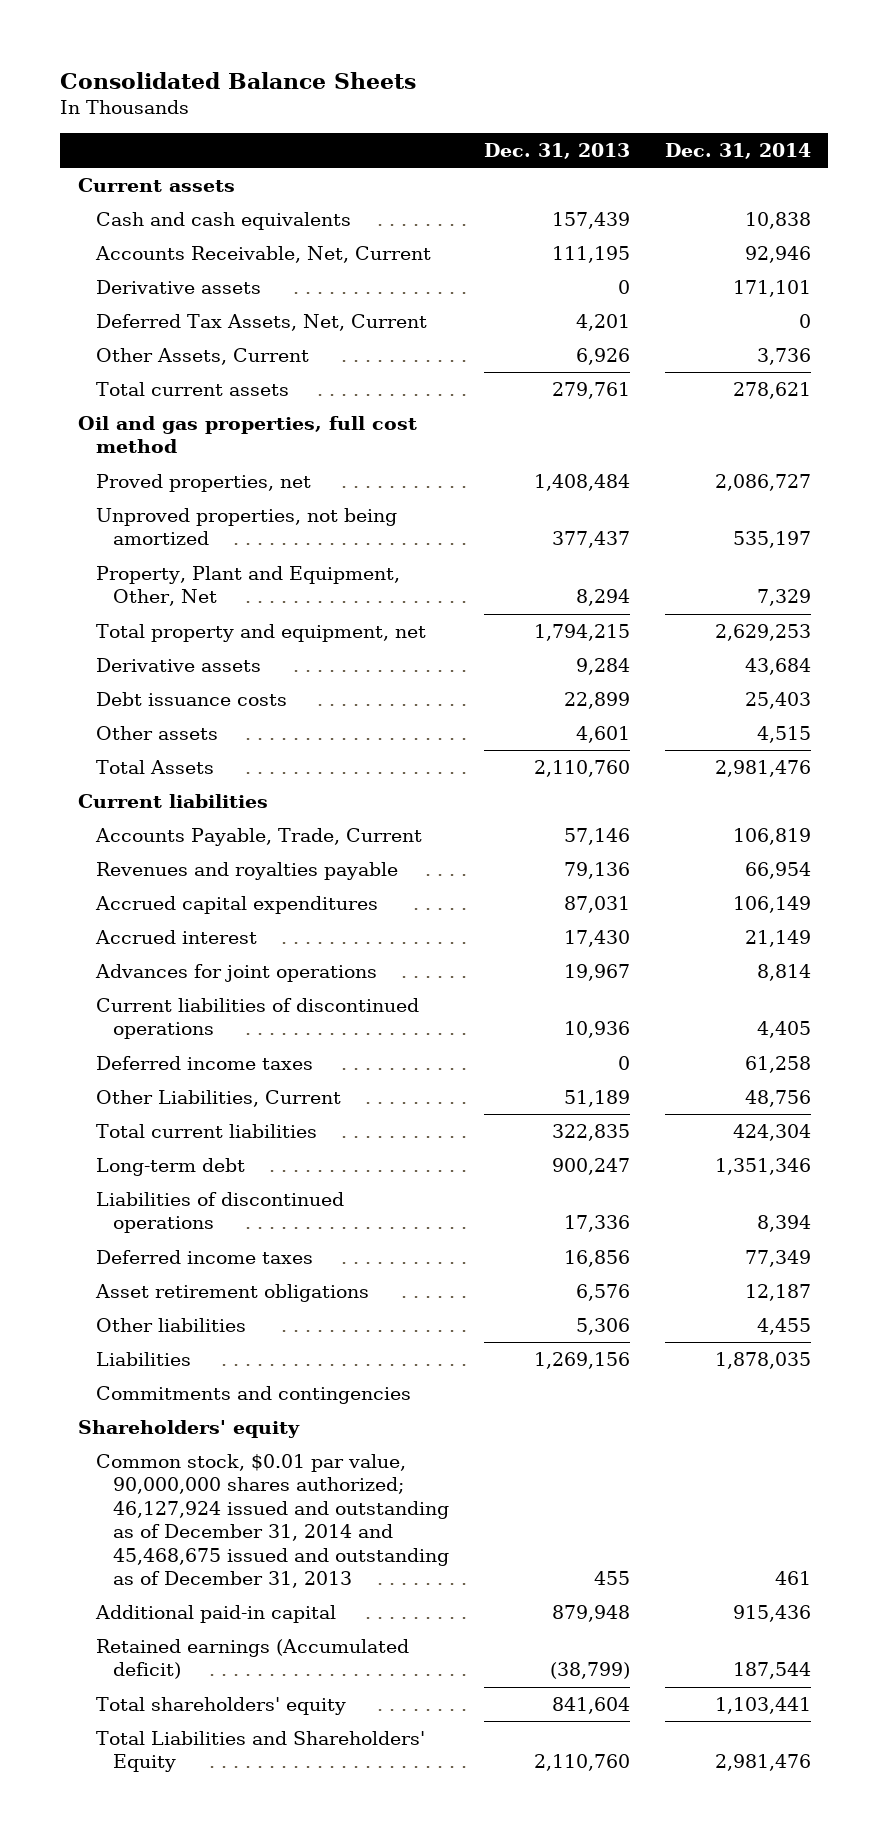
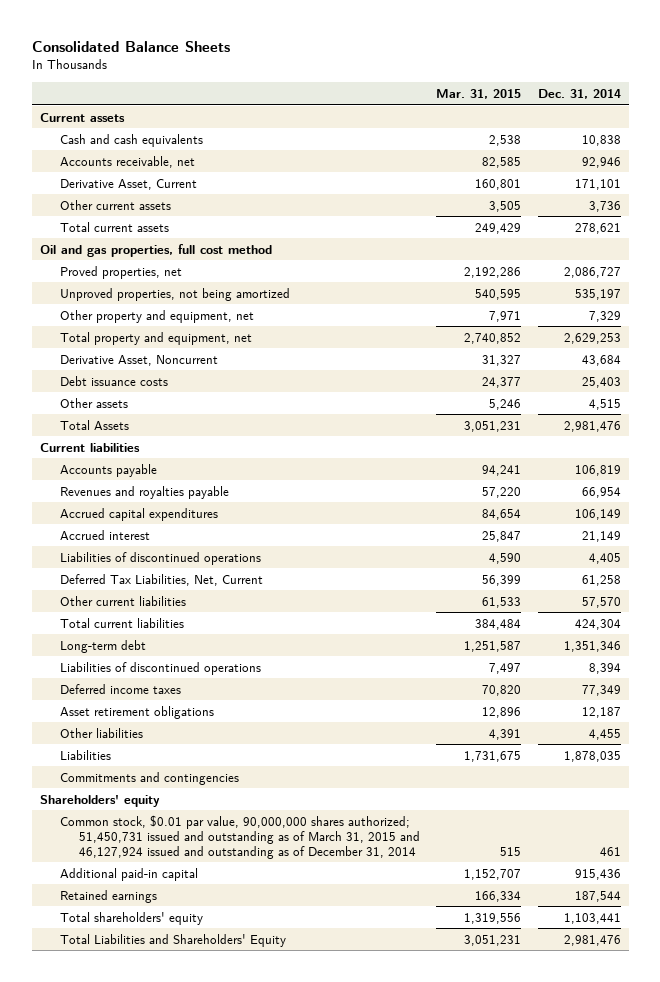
[484,142,631,159] Dec. 31, 2013 -> none
none -> [436,89,522,100] Mar. 31, 2015
[95,314,427,332] Deferred Tax Assets, Net, Current -> none
[94,246,431,264] Accounts Receivable, Net, Current -> [59,155,195,168] Accounts receivable, net
[95,280,261,295] Derivative assets -> [59,178,197,190] Derivative Asset, Current
[95,348,309,366] Other Assets, Current -> [59,199,171,210] Other current assets
[95,566,400,607] Property, Plant and Equipment, Other, Net -> [59,309,254,323] Other property and equipment, net
[95,658,261,673] Derivative assets -> [59,354,218,366] Derivative Asset, Noncurrent
[94,828,422,847] Accounts Payable, Trade, Current -> [59,463,157,477] Accounts payable
[94,964,377,983] Advances for joint operations -> none
[95,998,419,1040] Current liabilities of discontinued operations -> [59,551,261,565] Liabilities of discontinued operations
[95,1056,313,1071] Deferred income taxes -> [59,573,263,586] Deferred Tax Liabilities, Net, Current
[95,1090,341,1108] Other Liabilities, Current -> [59,595,186,606] Other current liabilities
[745,1090,812,1108] 48,756 -> [581,596,621,608] 57,570
[95,1454,450,1588] Common stock, $0.01 par value, 90,000,000 shares authorized; 46,127,924 issued and outstanding as of December 31, 2014 and 45,468,675 issued and outstanding as of December 31, 2013 -> [59,814,421,859] Common stock, $0.01 par value, 90,000,000 shares authorized; 51,450,731 issued and outstanding as of March 31, 2015 and 46,127,924 issued and outstanding as of December 31, 2014
[95,1639,409,1680] Retained earnings (Accumulated deficit) -> [59,889,157,903] Retained earnings

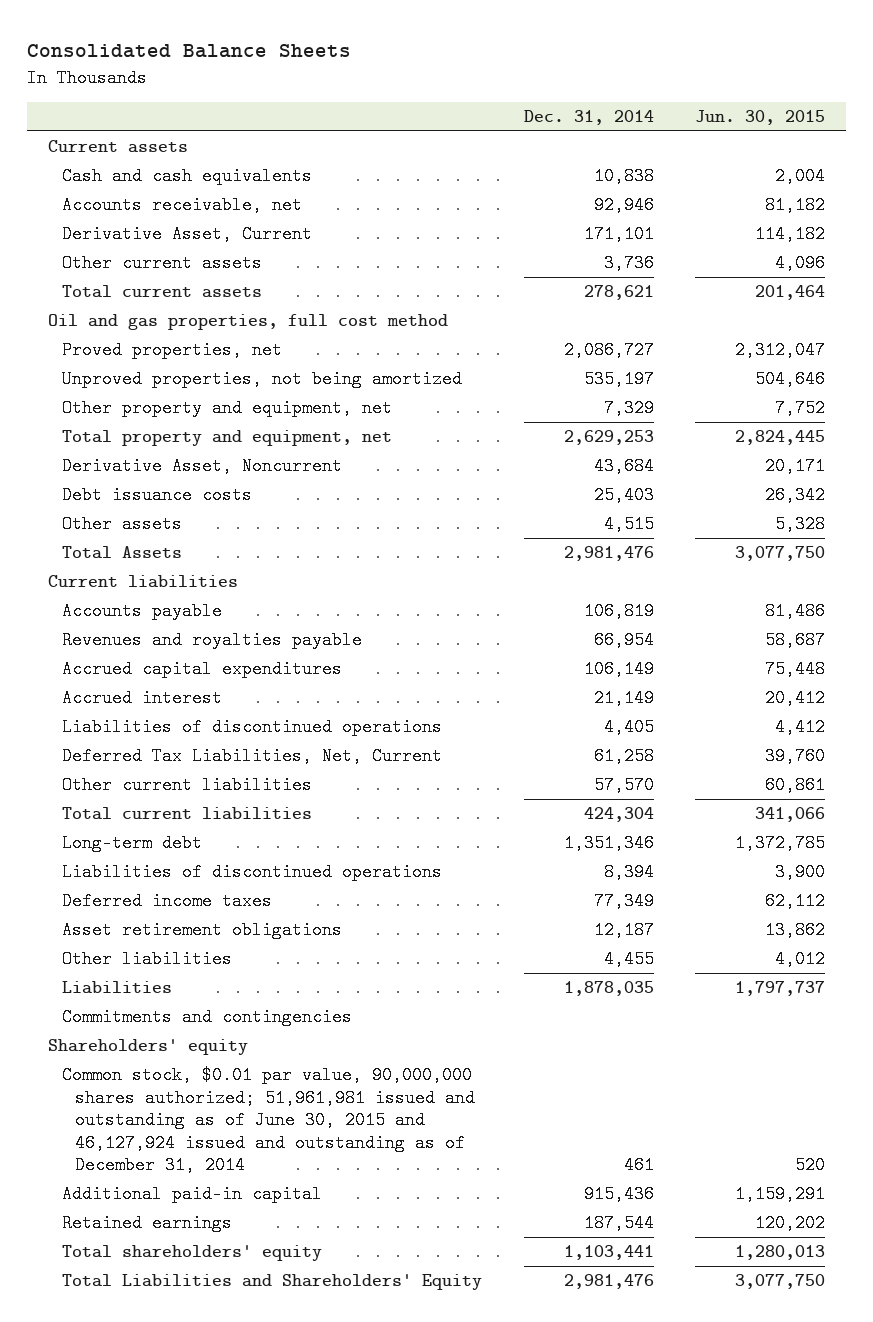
[436,89,522,100] Mar. 31, 2015 -> none
none -> [695,109,826,125] Jun. 30, 2015
[59,814,421,859] Common stock, $0.01 par value, 90,000,000 shares authorized; 51,450,731 issued and outstanding as of March 31, 2015 and 46,127,924 issued and outstanding as of December 31, 2014 -> [61,1066,476,1175] Common stock, $0.01 par value, 90,000,000 shares authorized; 51,961,981 issued and outstanding as of June 30, 2015 and 46,127,924 issued and outstanding as of December 31, 2014

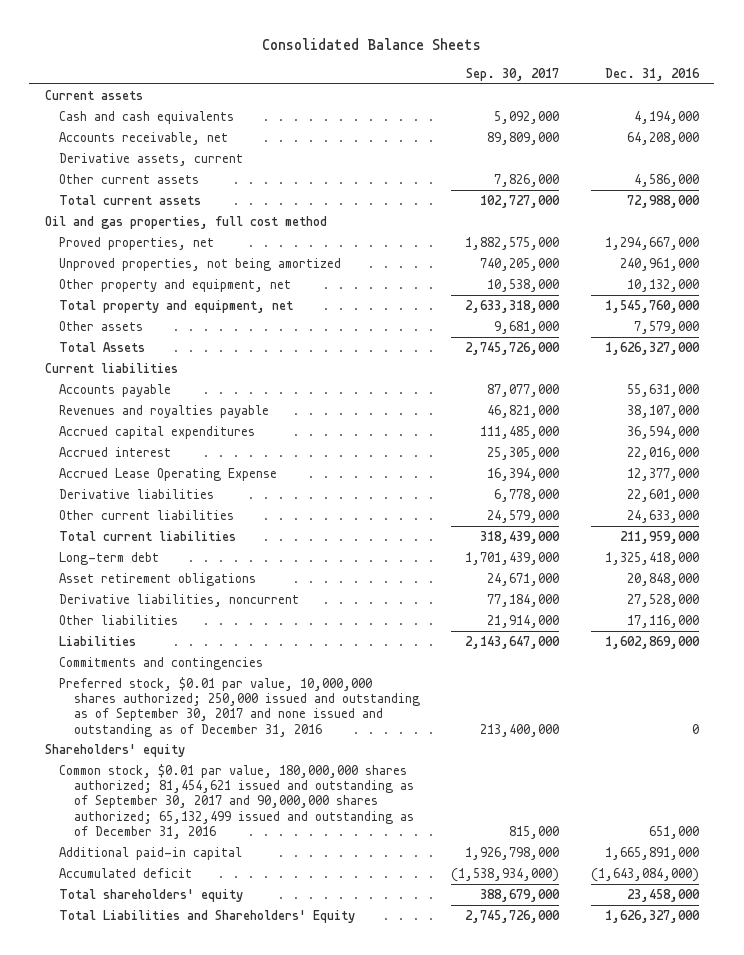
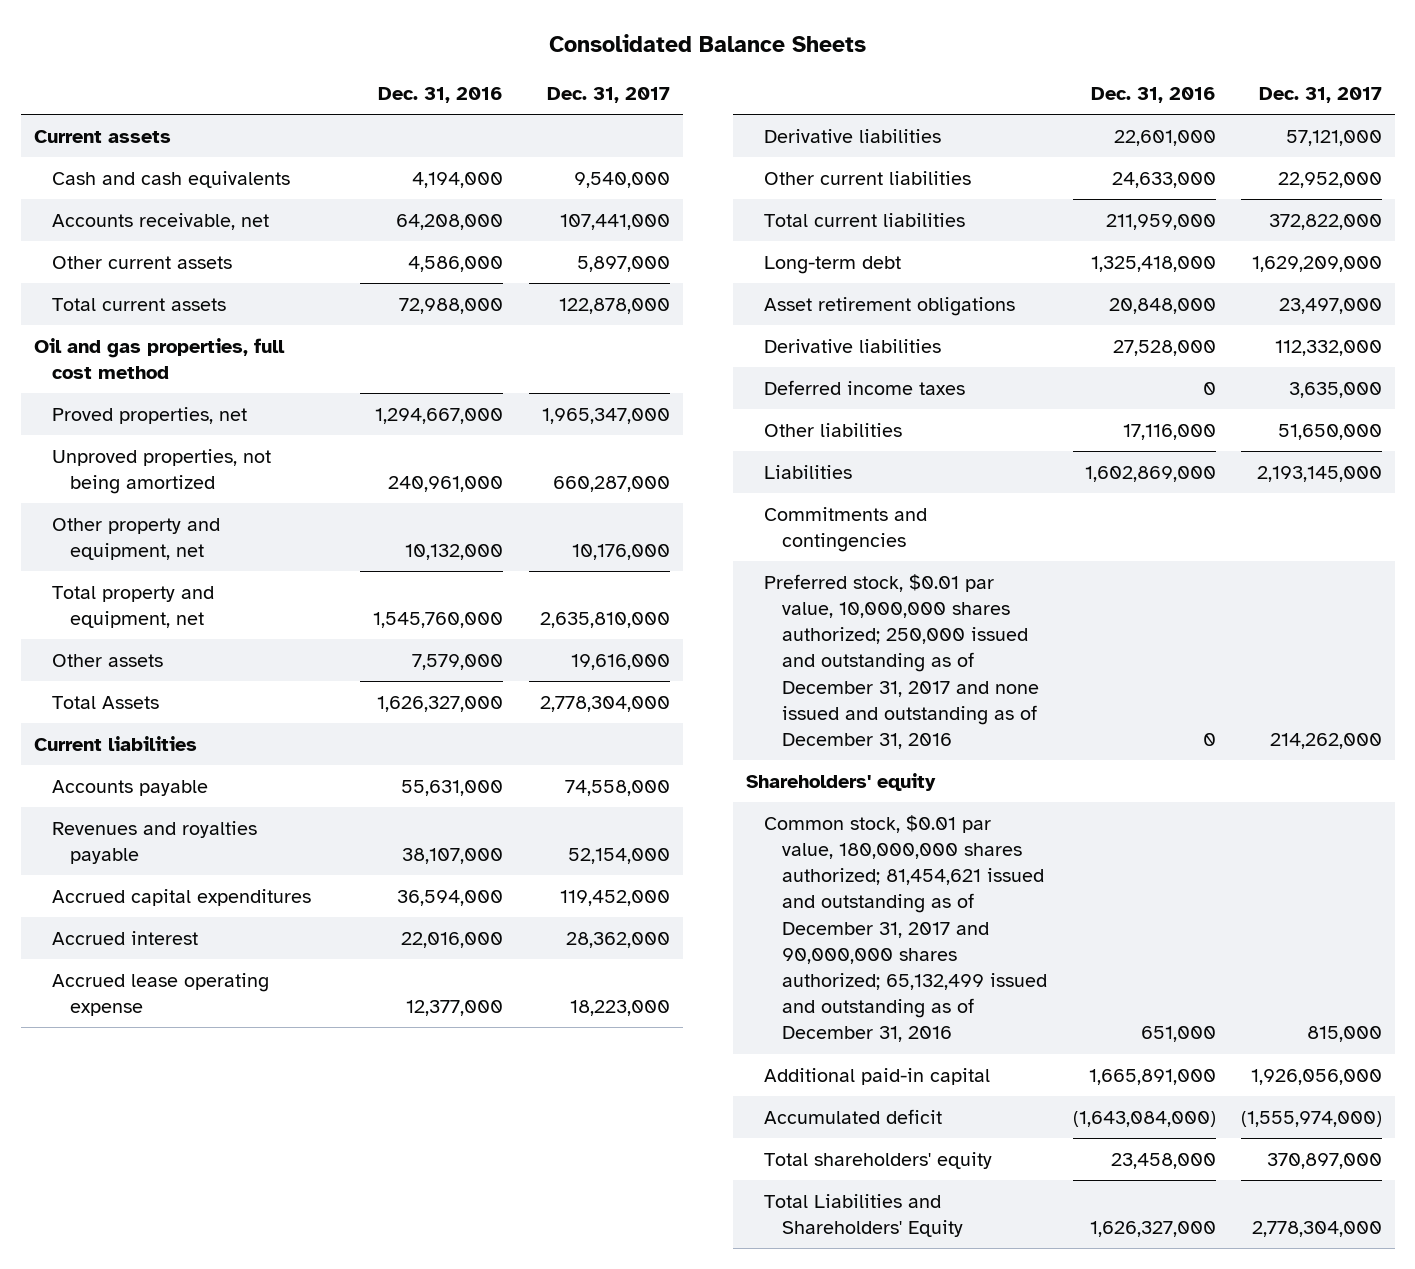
[466,67,560,81] Sep. 30, 2017 -> none
none -> [546,87,670,104] Dec. 31, 2017
[59,152,244,166] Derivative assets, current -> none
[59,467,278,481] Accrued Lease Operating Expense -> [51,972,269,1016] Accrued lease operating expense
[59,593,300,607] Derivative liabilities, noncurrent -> [763,338,941,353] Derivative liabilities
none -> [763,379,965,395] Deferred income taxes
[59,676,420,737] Preferred stock, $0.01 par value, 10,000,000 shares authorized; 250,000 issued and outstanding as of September 30, 2017 and none issued and outstanding as of December 31, 2016 -> [763,573,1040,750] Preferred stock, $0.01 par value, 10,000,000 shares authorized; 250,000 issued and outstanding as of December 31, 2017 and none issued and outstanding as of December 31, 2016
[59,763,414,839] Common stock, $0.01 par value, 180,000,000 shares authorized; 81,454,621 issued and outstanding as of September 30, 2017 and 90,000,000 shares authorized; 65,132,499 issued and outstanding as of December 31, 2016 -> [763,814,1048,1043] Common stock, $0.01 par value, 180,000,000 shares authorized; 81,454,621 issued and outstanding as of December 31, 2017 and 90,000,000 shares authorized; 65,132,499 issued and outstanding as of December 31, 2016

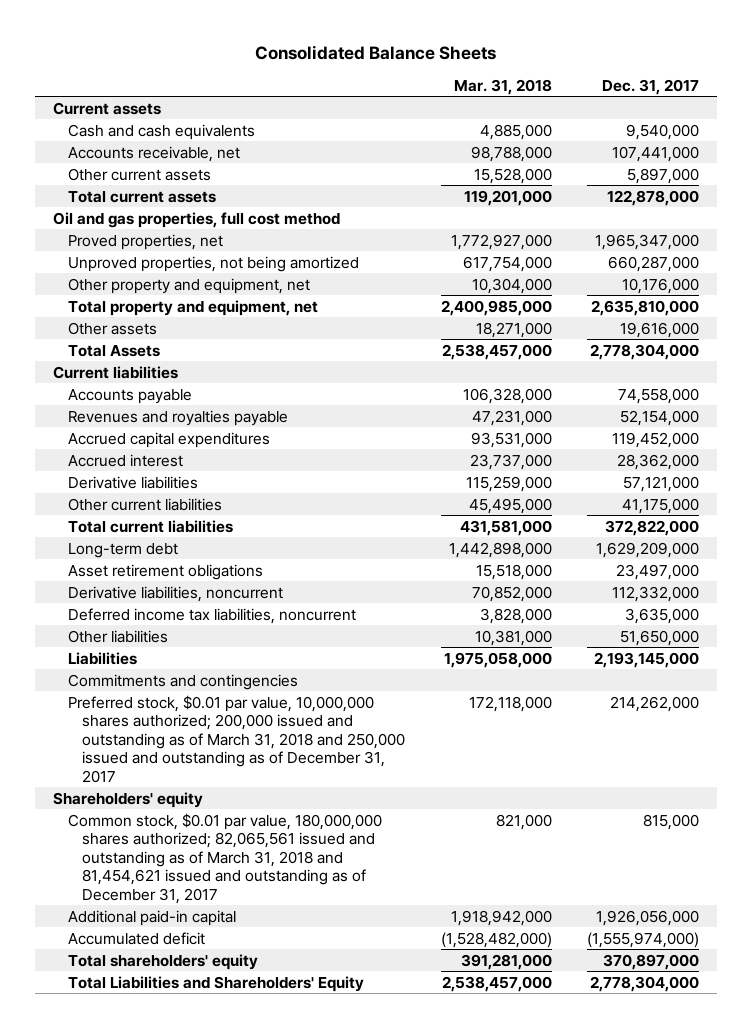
[378,87,504,104] Dec. 31, 2016 -> none
none -> [453,78,552,95] Mar. 31, 2018
[51,972,269,1016] Accrued lease operating expense -> none
[1277,171,1382,188] 22,952,000 -> [622,497,700,514] 41,175,000
[763,338,941,353] Derivative liabilities -> [67,585,283,602] Derivative liabilities, noncurrent
[763,379,965,395] Deferred income taxes -> [67,607,356,624] Deferred income tax liabilities, noncurrent
[763,573,1040,750] Preferred stock, $0.01 par value, 10,000,000 shares authorized; 250,000 issued and outstanding as of December 31, 2017 and none issued and outstanding as of December 31, 2016 -> [67,694,406,783] Preferred stock, $0.01 par value, 10,000,000 shares authorized; 200,000 issued and outstanding as of March 31, 2018 and 250,000 issued and outstanding as of December 31, 2017
[763,814,1048,1043] Common stock, $0.01 par value, 180,000,000 shares authorized; 81,454,621 issued and outstanding as of December 31, 2017 and 90,000,000 shares authorized; 65,132,499 issued and outstanding as of December 31, 2016 -> [67,812,382,904] Common stock, $0.01 par value, 180,000,000 shares authorized; 82,065,561 issued and outstanding as of March 31, 2018 and 81,454,621 issued and outstanding as of December 31, 2017

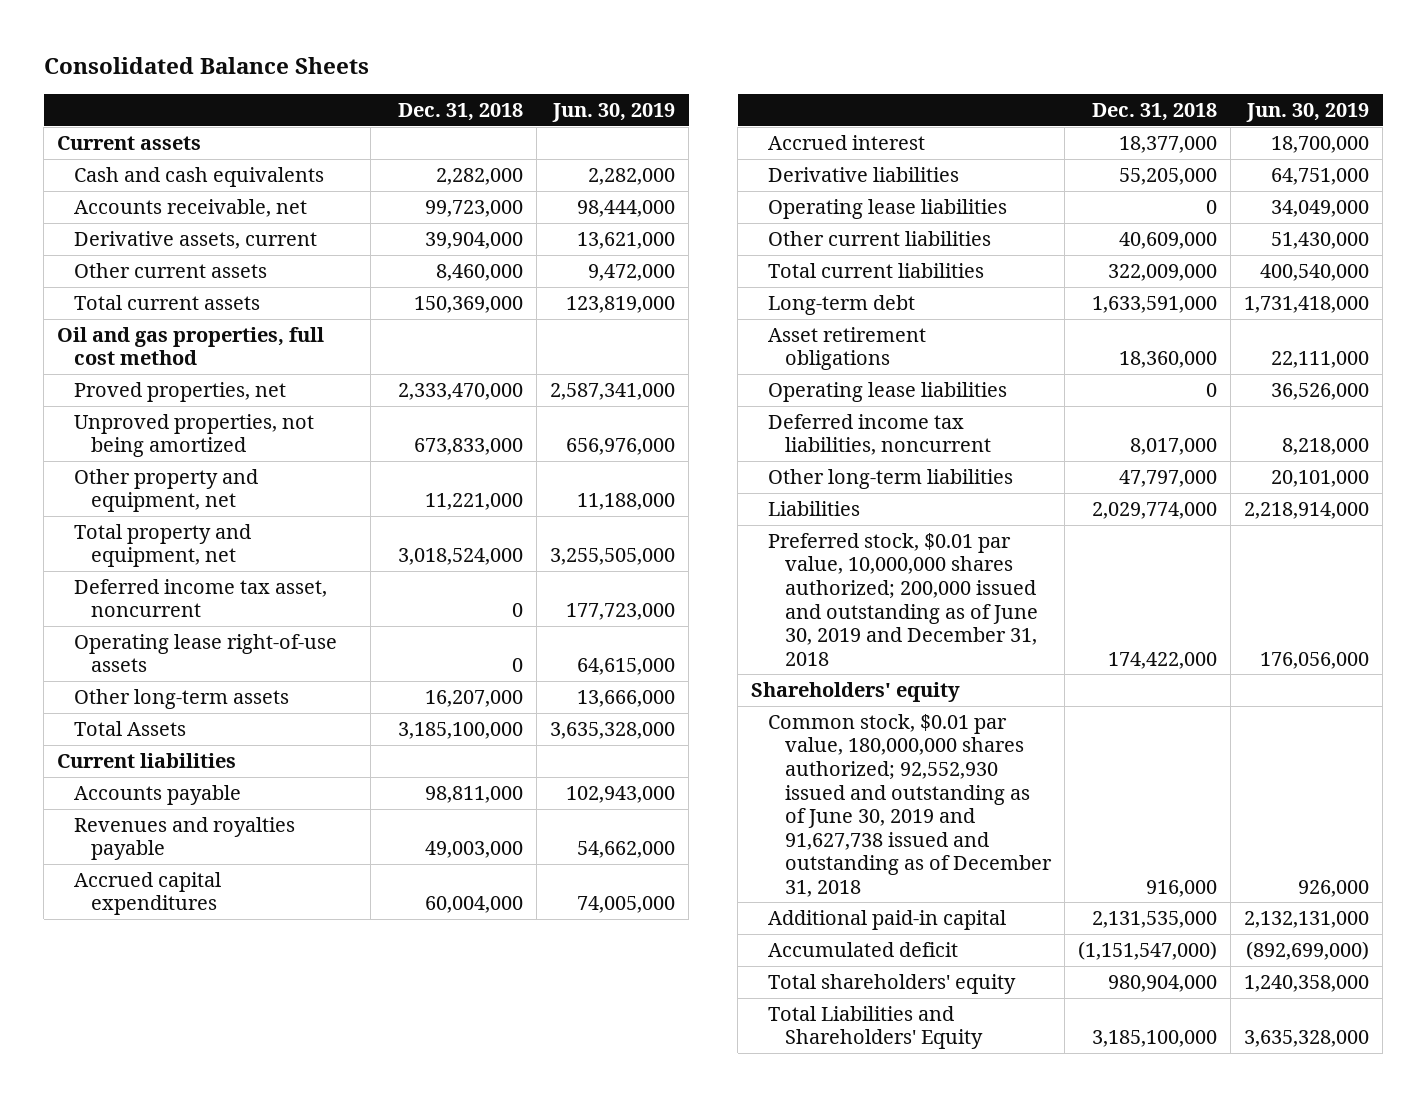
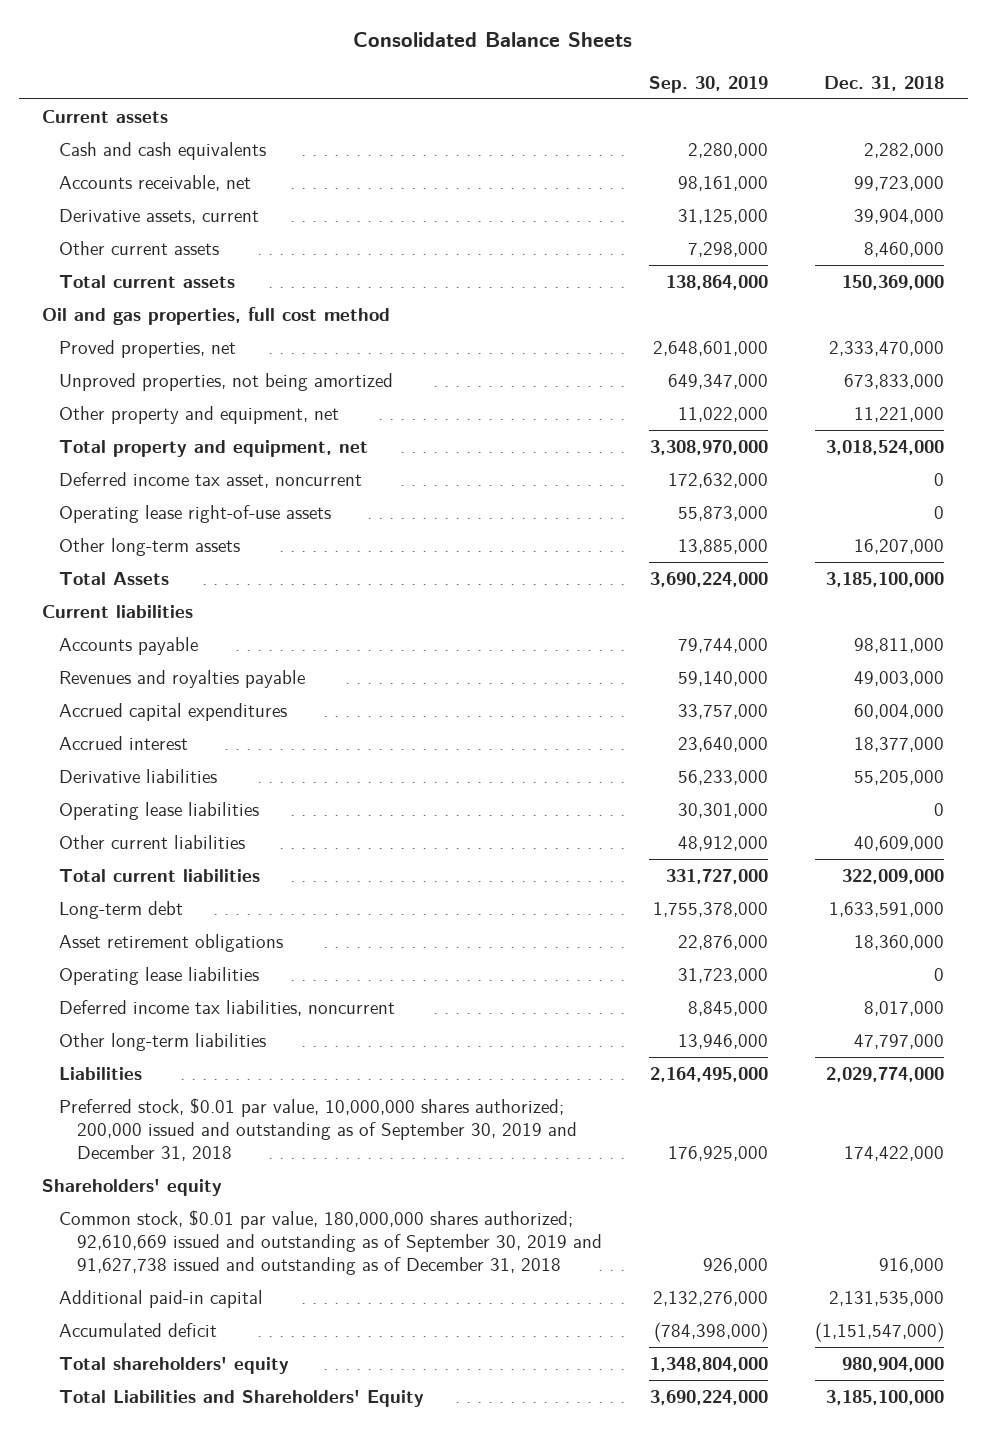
[551,102,675,122] Jun. 30, 2019 -> none
none -> [648,75,768,93] Sep. 30, 2019
[768,532,1039,666] Preferred stock, $0.01 par value, 10,000,000 shares authorized; 200,000 issued and outstanding as of June 30, 2019 and December 31, 2018 -> [59,1097,577,1161] Preferred stock, $0.01 par value, 10,000,000 shares authorized; 200,000 issued and outstanding as of September 30, 2019 and December 31, 2018
[768,713,1053,897] Common stock, $0.01 par value, 180,000,000 shares authorized; 92,552,930 issued and outstanding as of June 30, 2019 and 91,627,738 issued and outstanding as of December 31, 2018 -> [59,1209,602,1275] Common stock, $0.01 par value, 180,000,000 shares authorized; 92,610,669 issued and outstanding as of September 30, 2019 and 91,627,738 issued and outstanding as of December 31, 2018

